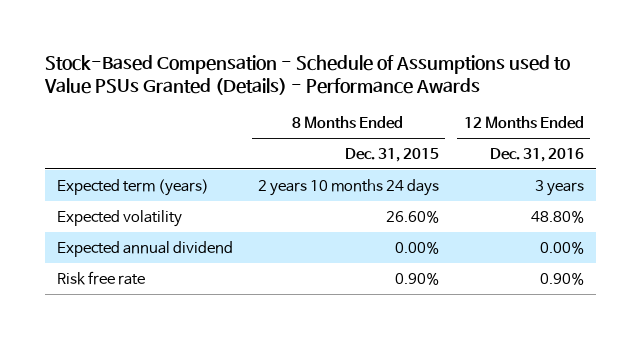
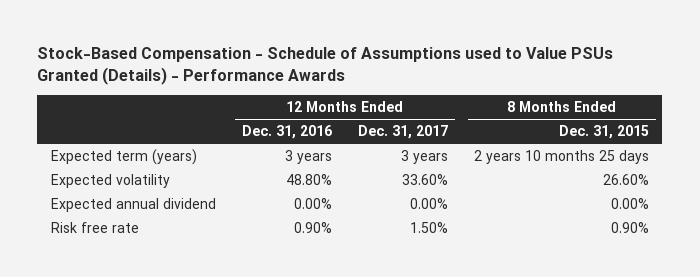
none -> [357,125,448,140] Dec. 31, 2017
[257,178,439,196] 2 years 10 months 24 days -> [474,150,650,165] 2 years 10 months 25 days

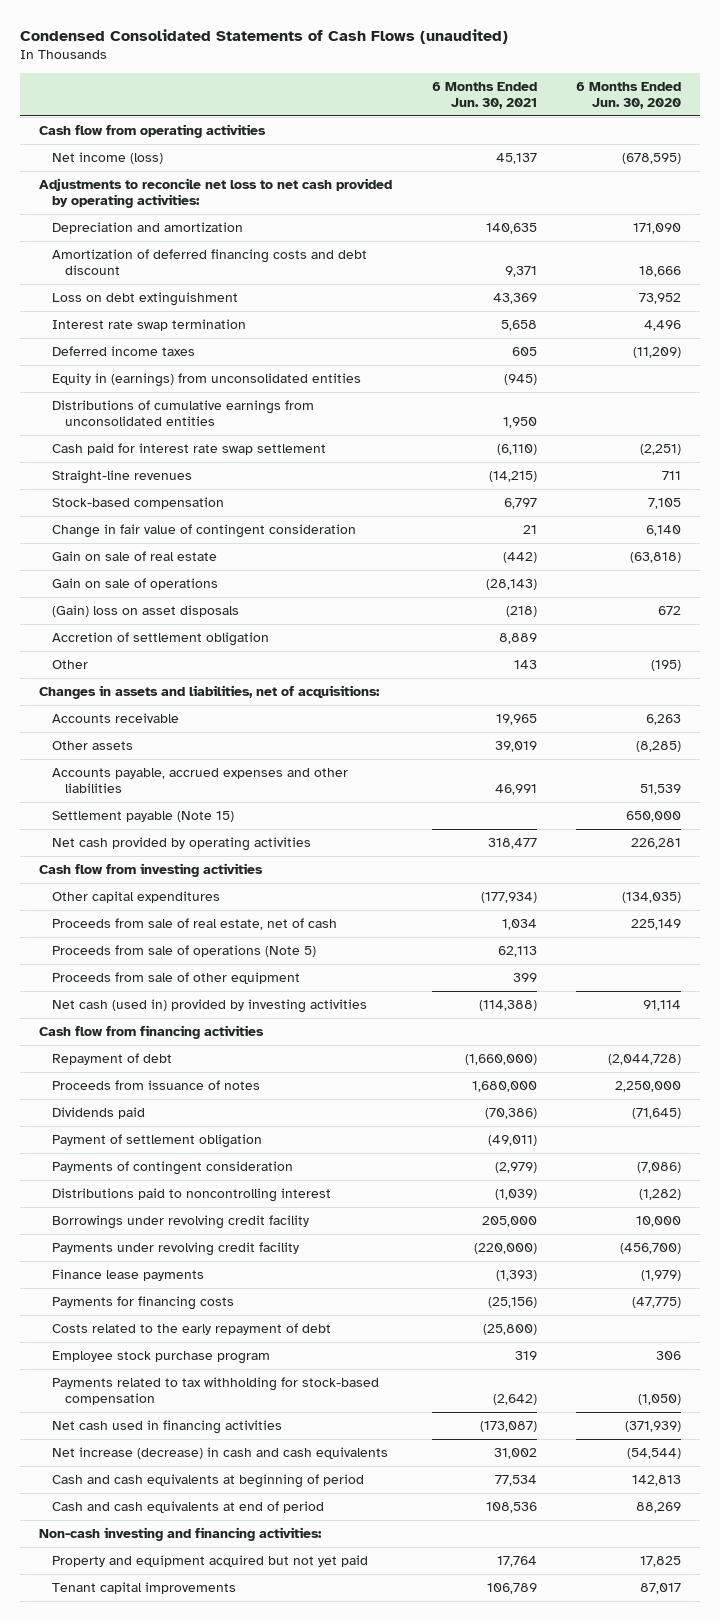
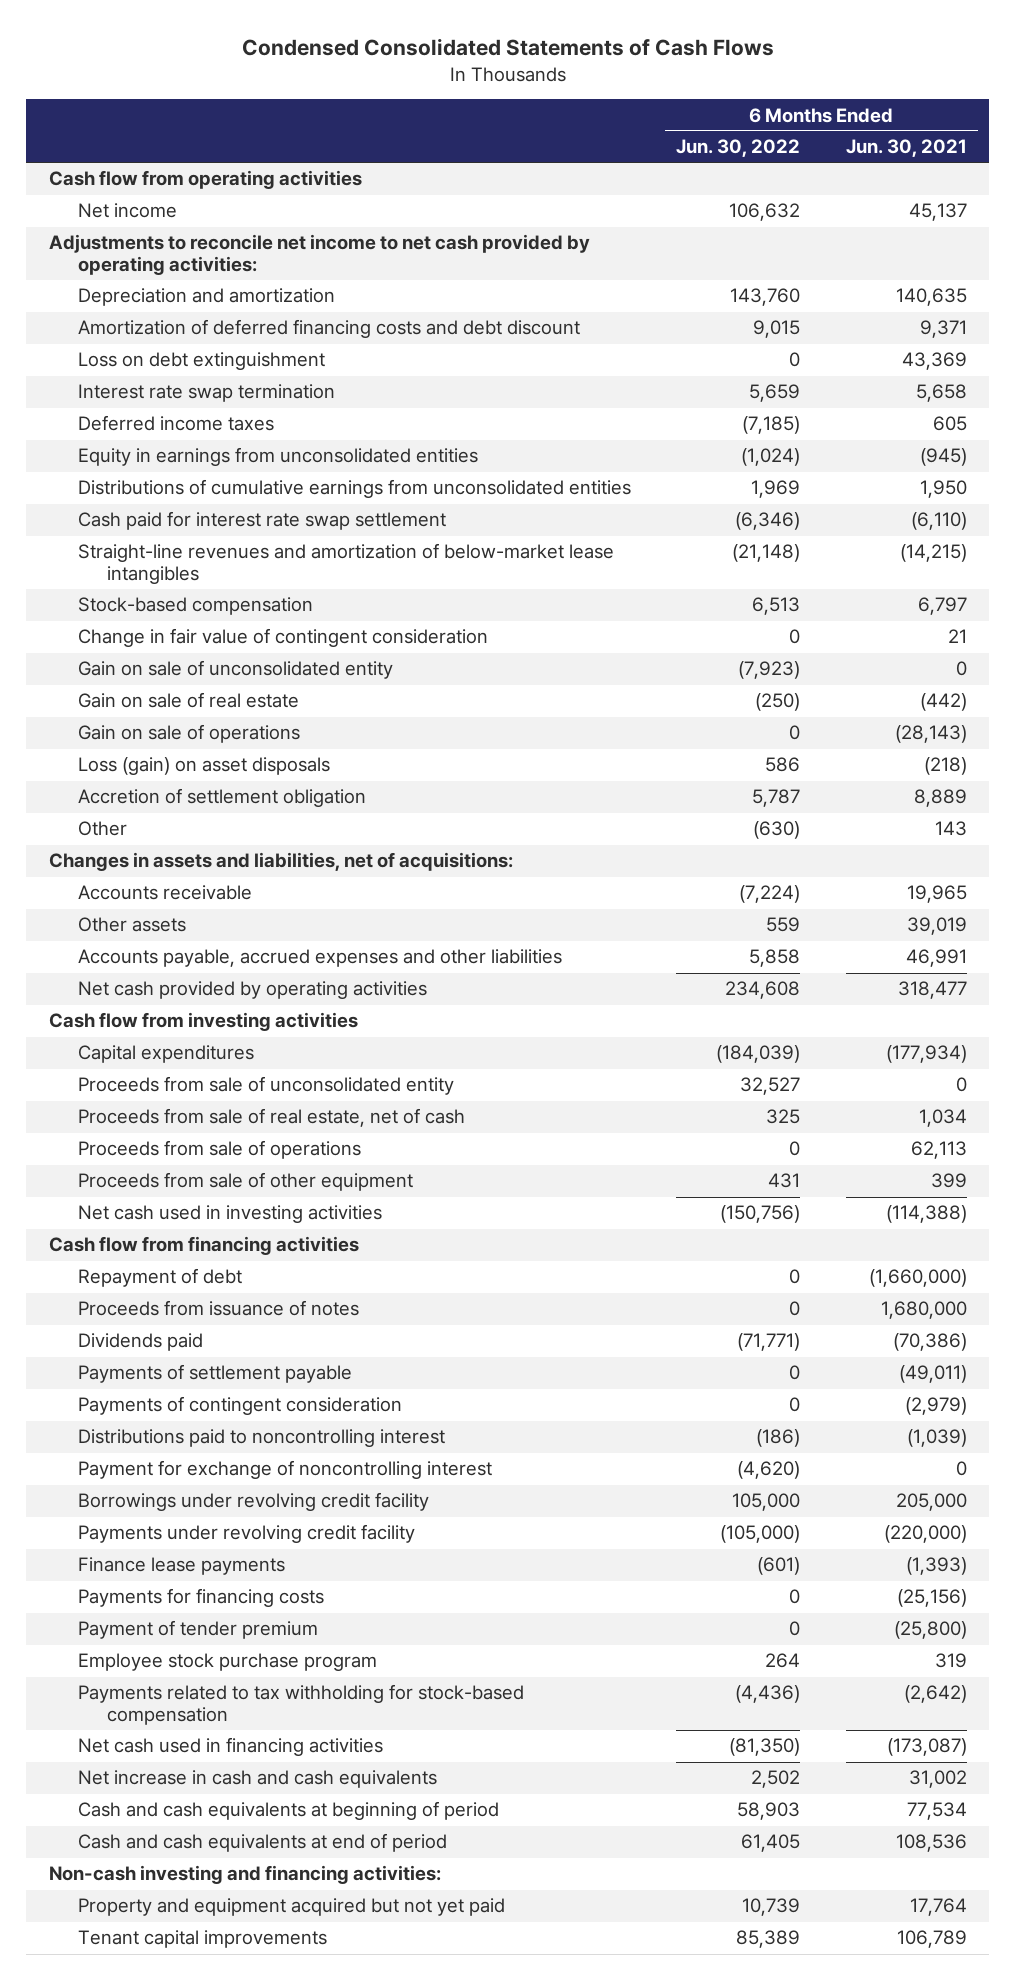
[19,28,508,44] Condensed Consolidated Statements of Cash Flows (unaudited) -> [241,38,774,57] Condensed Consolidated Statements of Cash Flows
[575,81,681,109] 6 Months Ended Jun. 30, 2020 -> none
none -> [676,139,801,158] Jun. 30, 2022
[52,151,164,164] Net income (loss) -> [77,203,177,219] Net income
[39,177,393,209] Adjustments to reconcile net loss to net cash provided by operating activities: -> [48,234,590,276] Adjustments to reconcile net income to net cash provided by operating activities:
[52,372,362,387] Equity in (earnings) from unconsolidated entities -> [77,447,478,467] Equity in earnings from unconsolidated entities
[52,469,193,484] Straight-line revenues -> [77,543,614,585] Straight-line revenues and amortization of below-market lease intangibles
none -> [77,660,393,680] Gain on sale of unconsolidated entity
[52,604,240,617] (Gain) loss on asset disposals -> [77,757,330,776] Loss (gain) on asset disposals
[52,810,235,822] Settlement payable (Note 15) -> none
[52,890,221,903] Other capital expenditures -> [77,1045,254,1064] Capital expenditures
none -> [77,1076,454,1096] Proceeds from sale of unconsolidated entity
[52,944,317,957] Proceeds from sale of operations (Note 5) -> [77,1140,361,1160] Proceeds from sale of operations
[52,998,368,1013] Net cash (used in) provided by investing activities -> [77,1205,382,1224] Net cash used in investing activities
[52,1133,263,1148] Payment of settlement obligation -> [77,1364,352,1384] Payments of settlement payable
none -> [77,1460,492,1480] Payment for exchange of noncontrolling interest
[52,1322,332,1335] Costs related to the early repayment of debt -> [77,1620,318,1640] Payment of tender premium
[52,1446,389,1459] Net increase (decrease) in cash and cash equivalents -> [77,1770,437,1789] Net increase in cash and cash equivalents

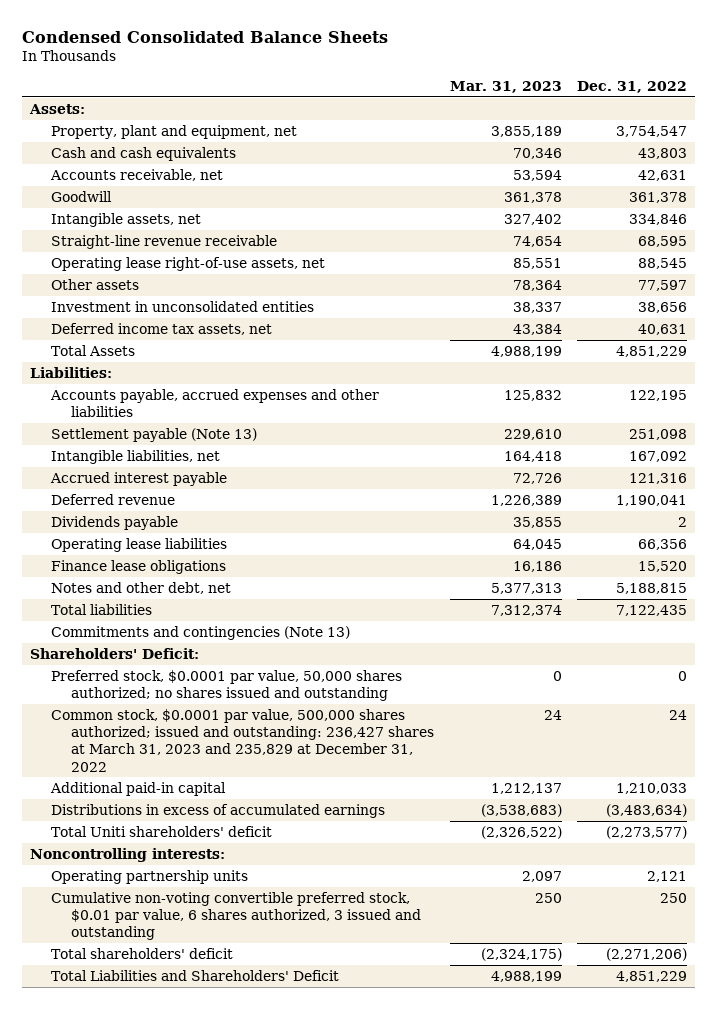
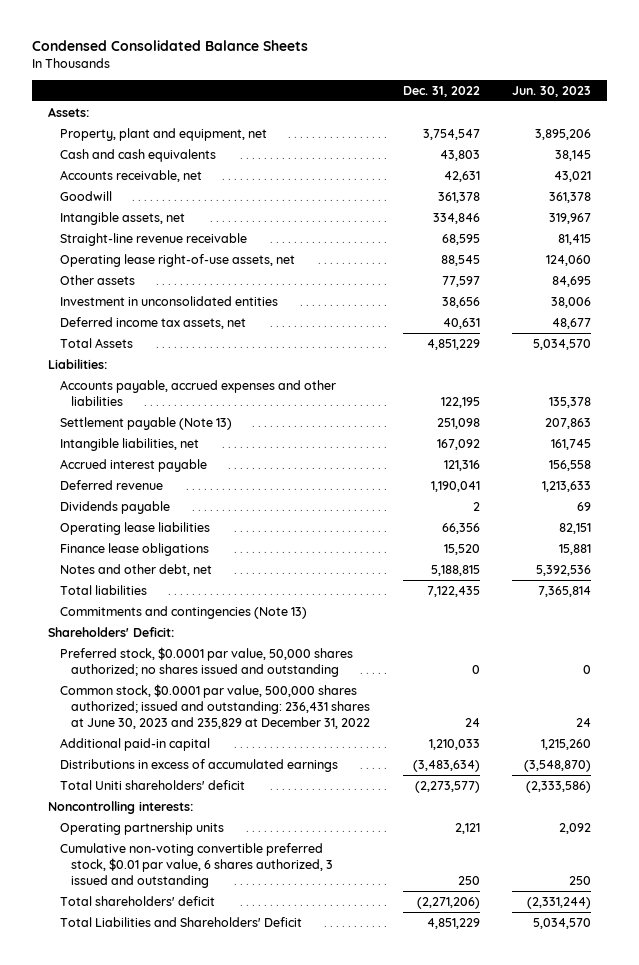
[449,80,562,93] Mar. 31, 2023 -> none
none -> [511,85,591,97] Jun. 30, 2023
[50,708,435,772] Common stock, $0.0001 par value, 500,000 shares authorized; issued and outstanding: 236,427 shares at March 31, 2023 and 235,829 at December 31, 2022 -> [59,683,371,729] Common stock, $0.0001 par value, 500,000 shares authorized; issued and outstanding: 236,431 shares at June 30, 2023 and 235,829 at December 31, 2022

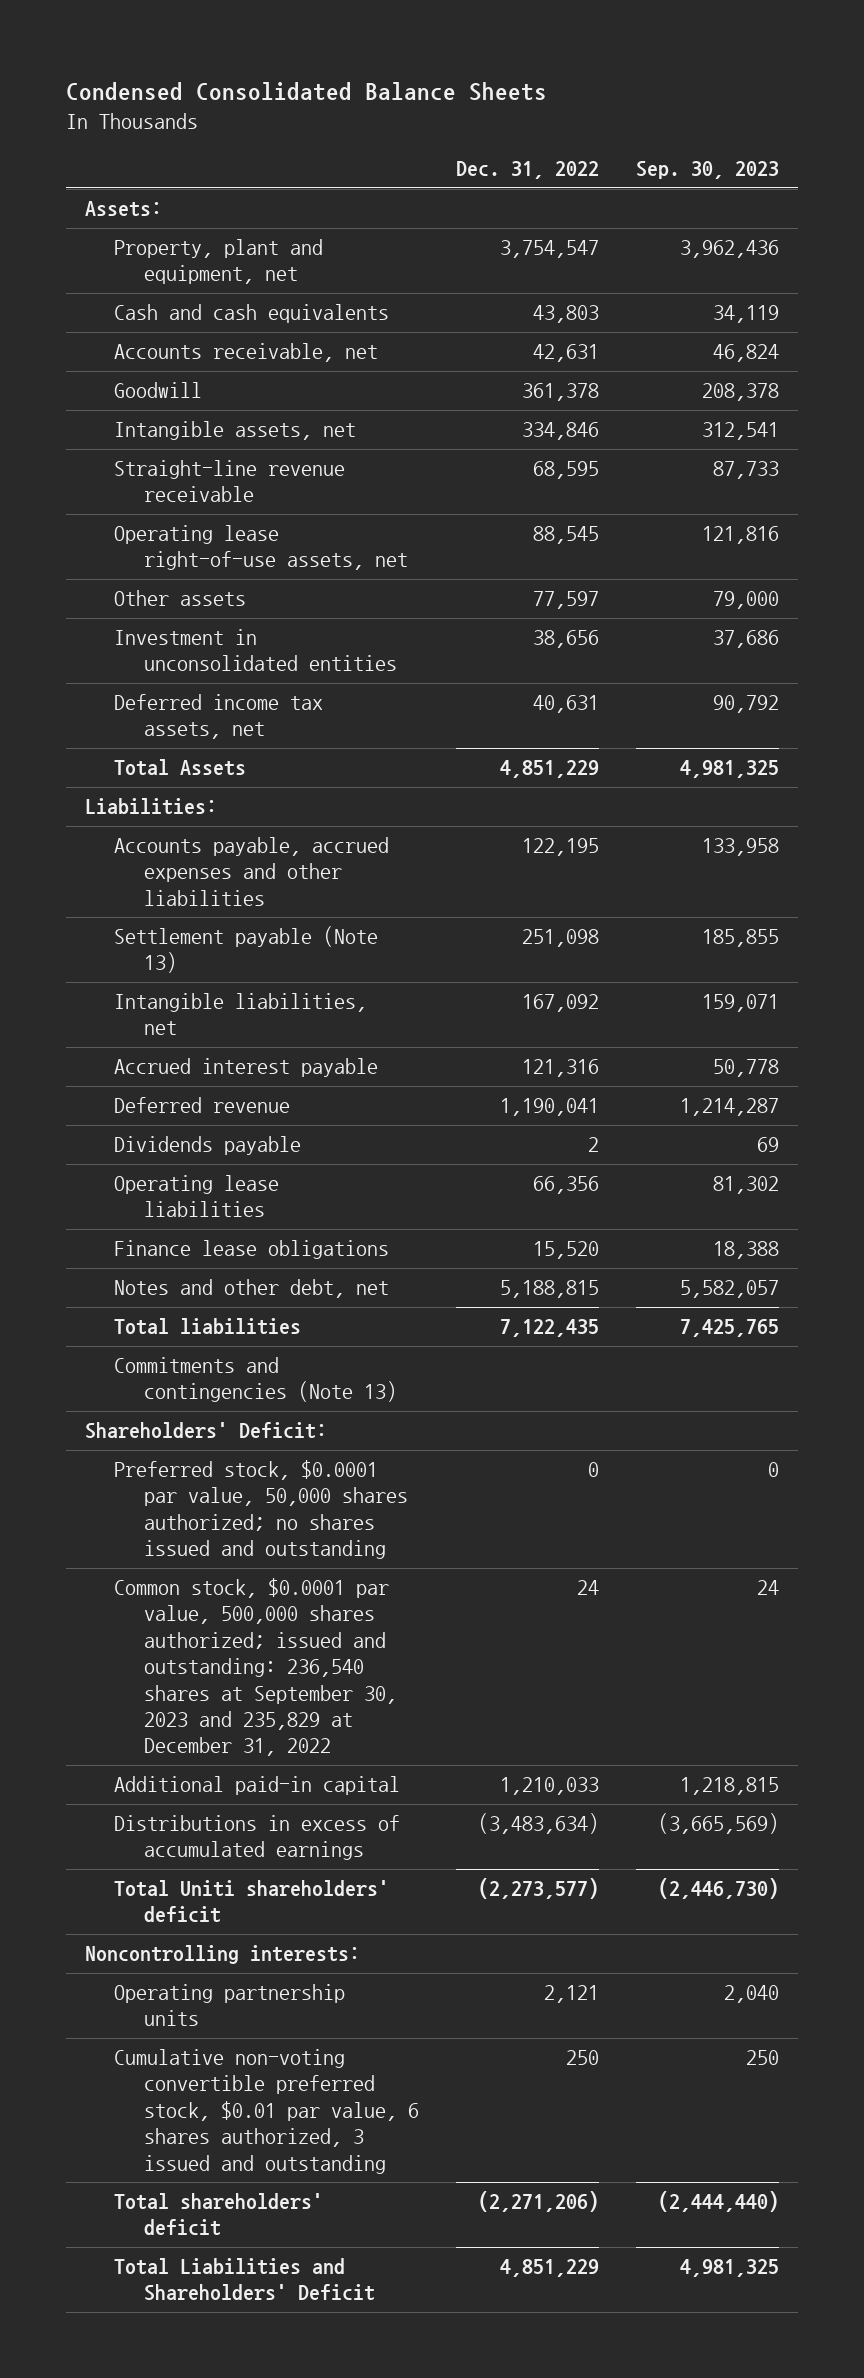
[511,85,591,97] Jun. 30, 2023 -> none
none -> [636,161,780,180] Sep. 30, 2023
[59,683,371,729] Common stock, $0.0001 par value, 500,000 shares authorized; issued and outstanding: 236,431 shares at June 30, 2023 and 235,829 at December 31, 2022 -> [114,1578,398,1757] Common stock, $0.0001 par value, 500,000 shares authorized; issued and outstanding: 236,540 shares at September 30, 2023 and 235,829 at December 31, 2022

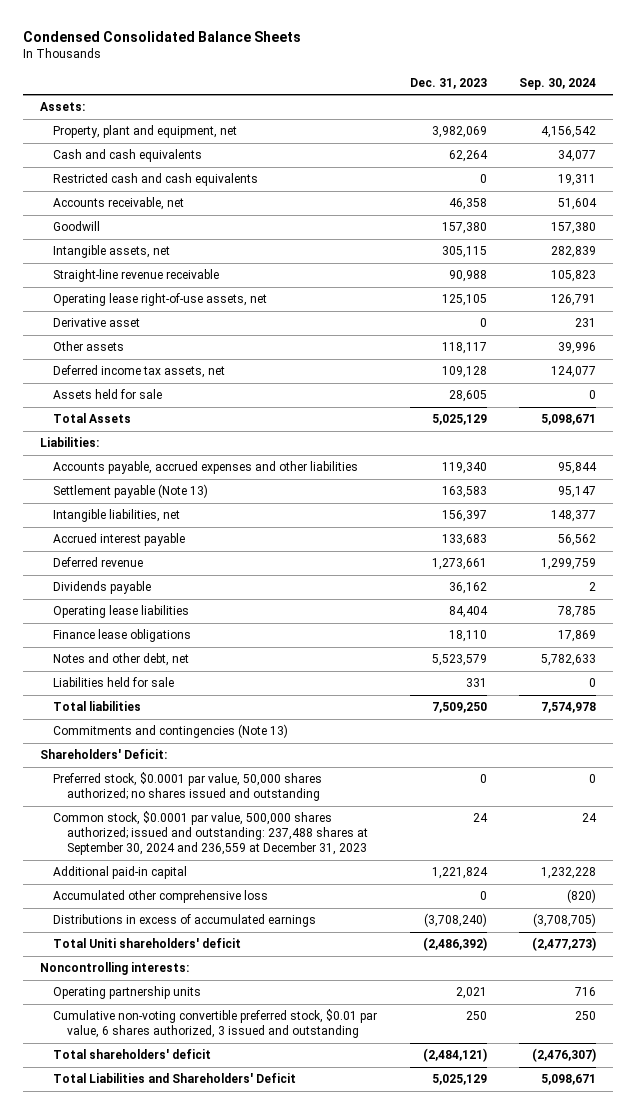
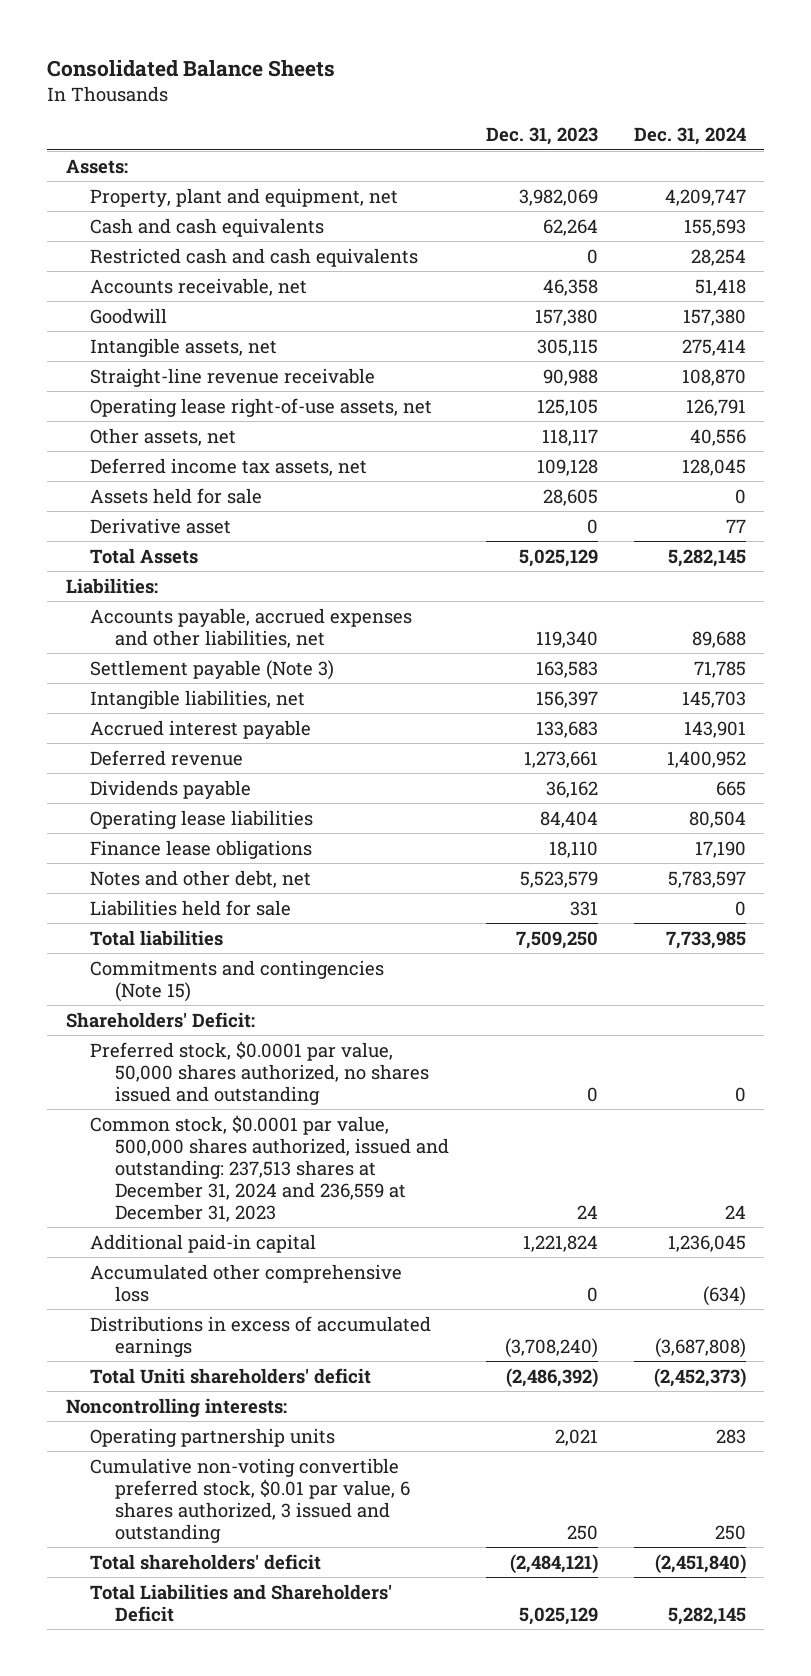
[23,31,302,43] Condensed Consolidated Balance Sheets -> [47,60,336,78] Consolidated Balance Sheets
[519,77,597,90] Sep. 30, 2024 -> none
none -> [633,127,746,146] Dec. 31, 2024
[53,341,125,352] Other assets -> [90,427,237,446] Other assets, net
[53,318,141,328] Derivative asset -> [90,517,232,534] Derivative asset
[53,461,359,475] Accounts payable, accrued expenses and other liabilities -> [90,607,413,648] Accounts payable, accrued expenses and other liabilities, net
[53,484,209,499] Settlement payable (Note 13) -> [90,659,335,680] Settlement payable (Note 3)
[53,724,289,739] Commitments and contingencies (Note 13) -> [90,959,385,1002] Commitments and contingencies (Note 15)
[53,772,323,802] Preferred stock, $0.0001 par value, 50,000 shares authorized; no shares issued and outstanding -> [90,1040,430,1105] Preferred stock, $0.0001 par value, 50,000 shares authorized, no shares issued and outstanding
[53,811,369,856] Common stock, $0.0001 par value, 500,000 shares authorized; issued and outstanding: 237,488 shares at September 30, 2024 and 236,559 at December 31, 2023 -> [90,1114,450,1222] Common stock, $0.0001 par value, 500,000 shares authorized, issued and outstanding: 237,513 shares at December 31, 2024 and 236,559 at December 31, 2023

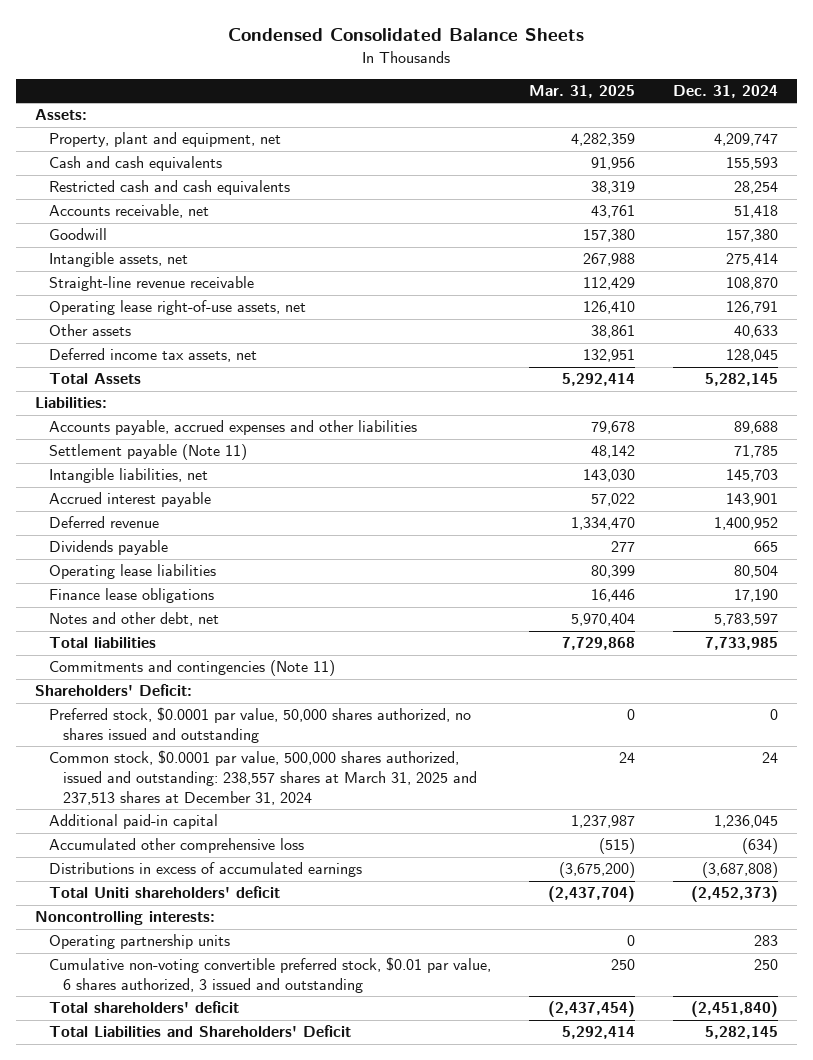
[47,60,336,78] Consolidated Balance Sheets -> [228,27,585,41] Condensed Consolidated Balance Sheets
[485,127,598,146] Dec. 31, 2023 -> none
none -> [528,84,635,98] Mar. 31, 2025
[90,427,237,446] Other assets, net -> [48,324,131,337] Other assets
[689,428,746,446] 40,556 -> [733,325,778,339] 40,633
[90,487,263,504] Assets held for sale -> none
[90,517,232,534] Derivative asset -> none
[90,607,413,648] Accounts payable, accrued expenses and other liabilities, net -> [48,420,417,436] Accounts payable, accrued expenses and other liabilities
[90,659,335,680] Settlement payable (Note 3) -> [48,444,247,461] Settlement payable (Note 11)
[90,899,292,916] Liabilities held for sale -> none
[90,959,385,1002] Commitments and contingencies (Note 15) -> [48,660,335,677] Commitments and contingencies (Note 11)
[90,1114,450,1222] Common stock, $0.0001 par value, 500,000 shares authorized, issued and outstanding: 237,513 shares at December 31, 2024 and 236,559 at December 31, 2023 -> [48,750,477,805] Common stock, $0.0001 par value, 500,000 shares authorized, issued and outstanding: 238,557 shares at March 31, 2025 and 237,513 shares at December 31, 2024

